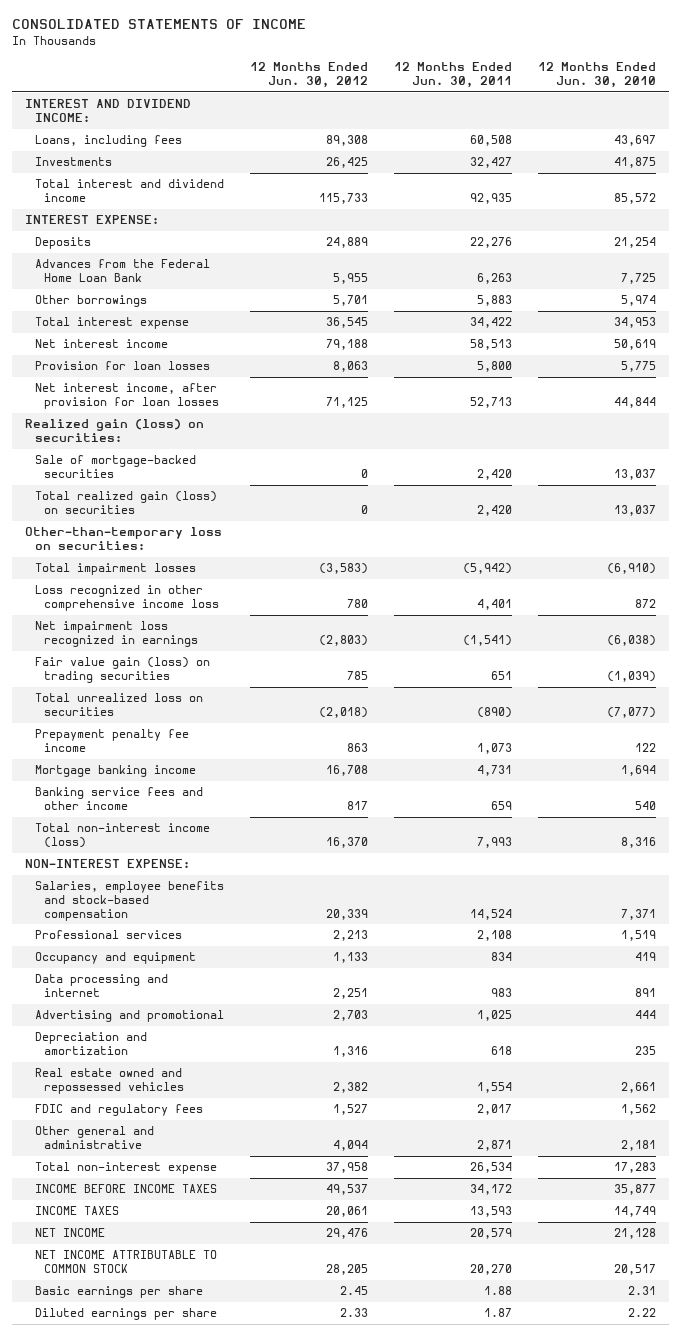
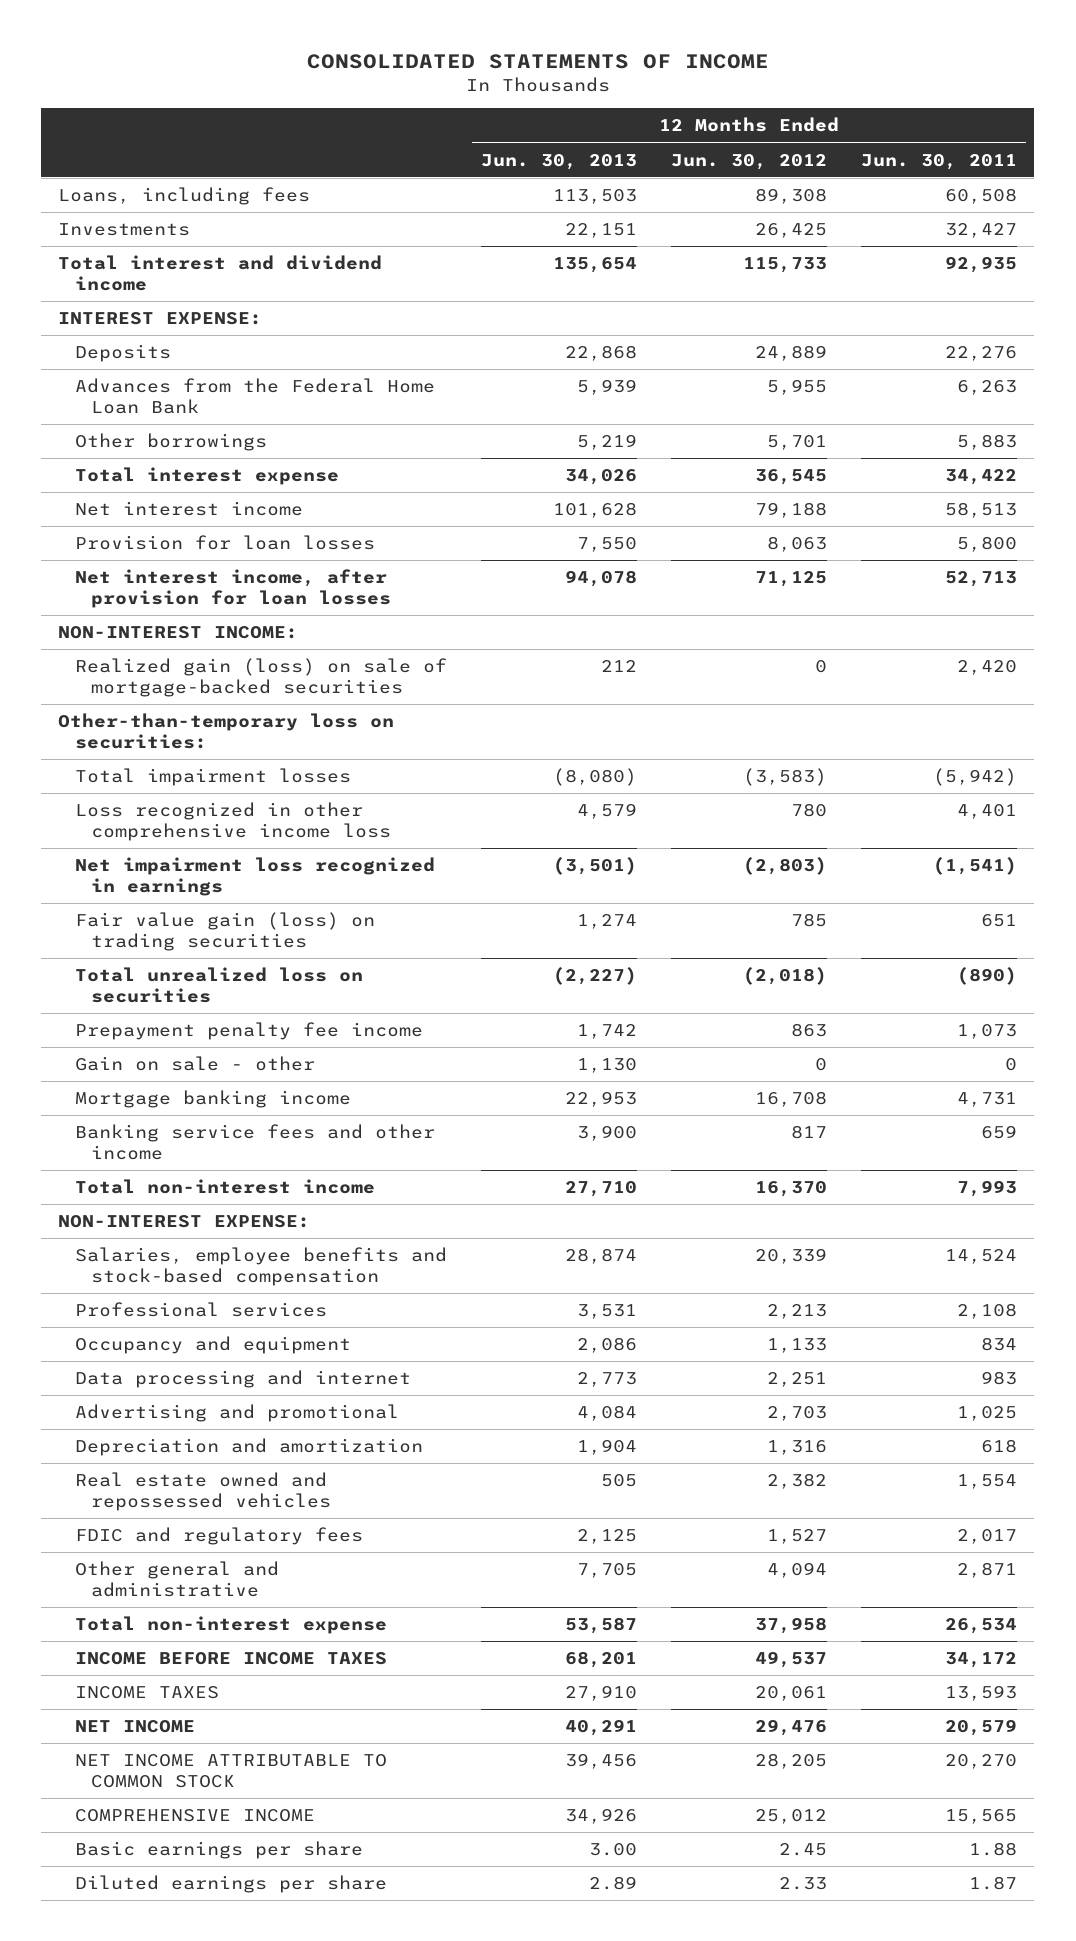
[538,62,657,88] 12 Months Ended Jun. 30, 2010 -> none
none -> [480,153,637,170] Jun. 30, 2013
[24,99,191,122] INTEREST AND DIVIDEND INCOME: -> none
[24,419,204,442] Realized gain (loss) on securities: -> none
[34,491,217,514] Total realized gain (loss) on securities -> none
none -> [58,626,299,640] NON-INTEREST INCOME:
[34,455,196,478] Sale of mortgage-backed securities -> [74,658,447,698] Realized gain (loss) on sale of mortgage-backed securities
none -> [74,1056,315,1072] Gain on sale - other
[34,823,210,848] Total non-interest income (loss) -> [74,1179,375,1195] Total non-interest income
none -> [74,1809,315,1823] COMPREHENSIVE INCOME

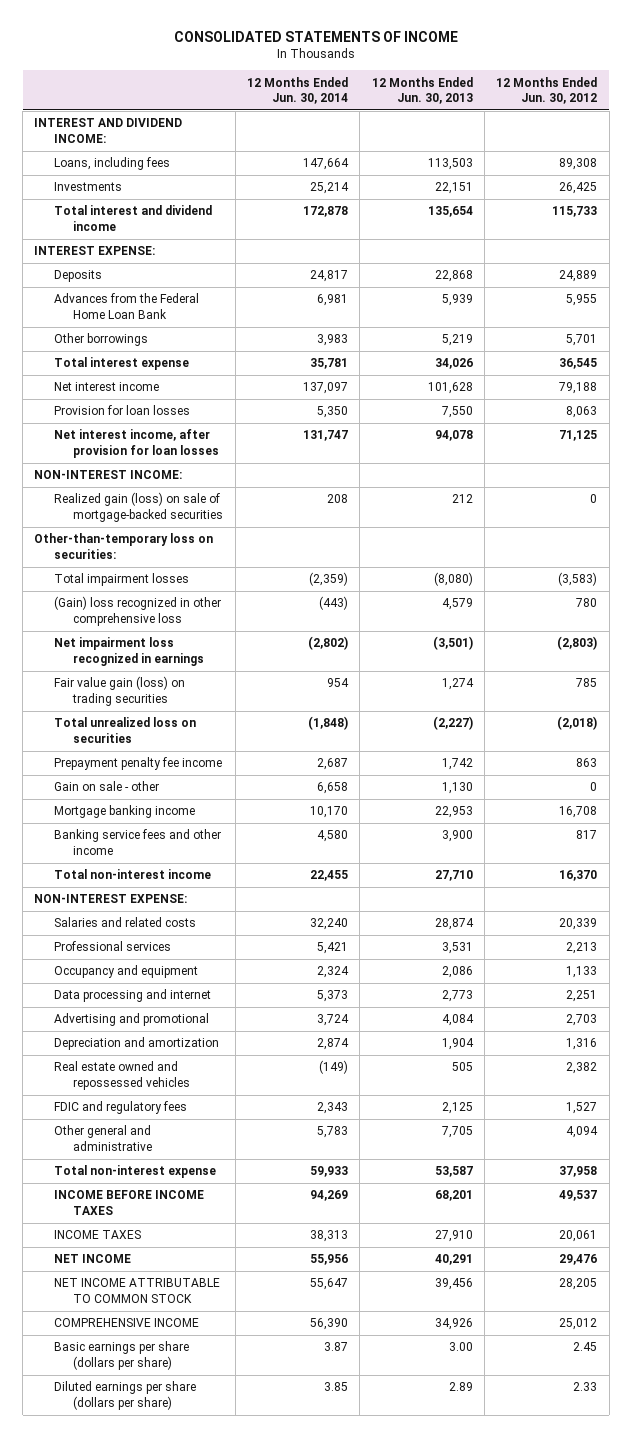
[861,153,1018,170] Jun. 30, 2011 -> none
none -> [246,76,348,105] 12 Months Ended Jun. 30, 2014
none -> [34,118,183,143] INTEREST AND DIVIDEND INCOME:
[74,802,391,842] Loss recognized in other comprehensive income loss -> [53,596,221,626] (Gain) loss recognized in other comprehensive loss
[74,1247,447,1287] Salaries, employee benefits and stock-based compensation -> [53,917,196,928] Salaries and related costs
[74,1841,363,1860] Basic earnings per share -> [53,1341,189,1370] Basic earnings per share (dollars per share)
[74,1875,387,1894] Diluted earnings per share -> [53,1381,196,1410] Diluted earnings per share (dollars per share)

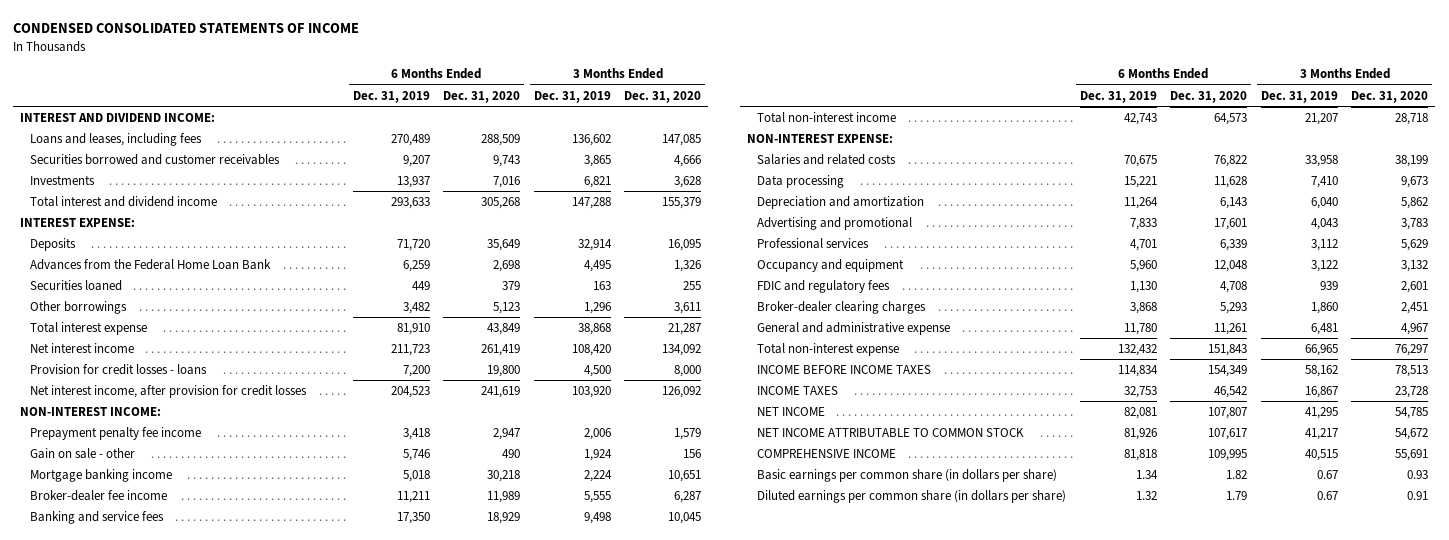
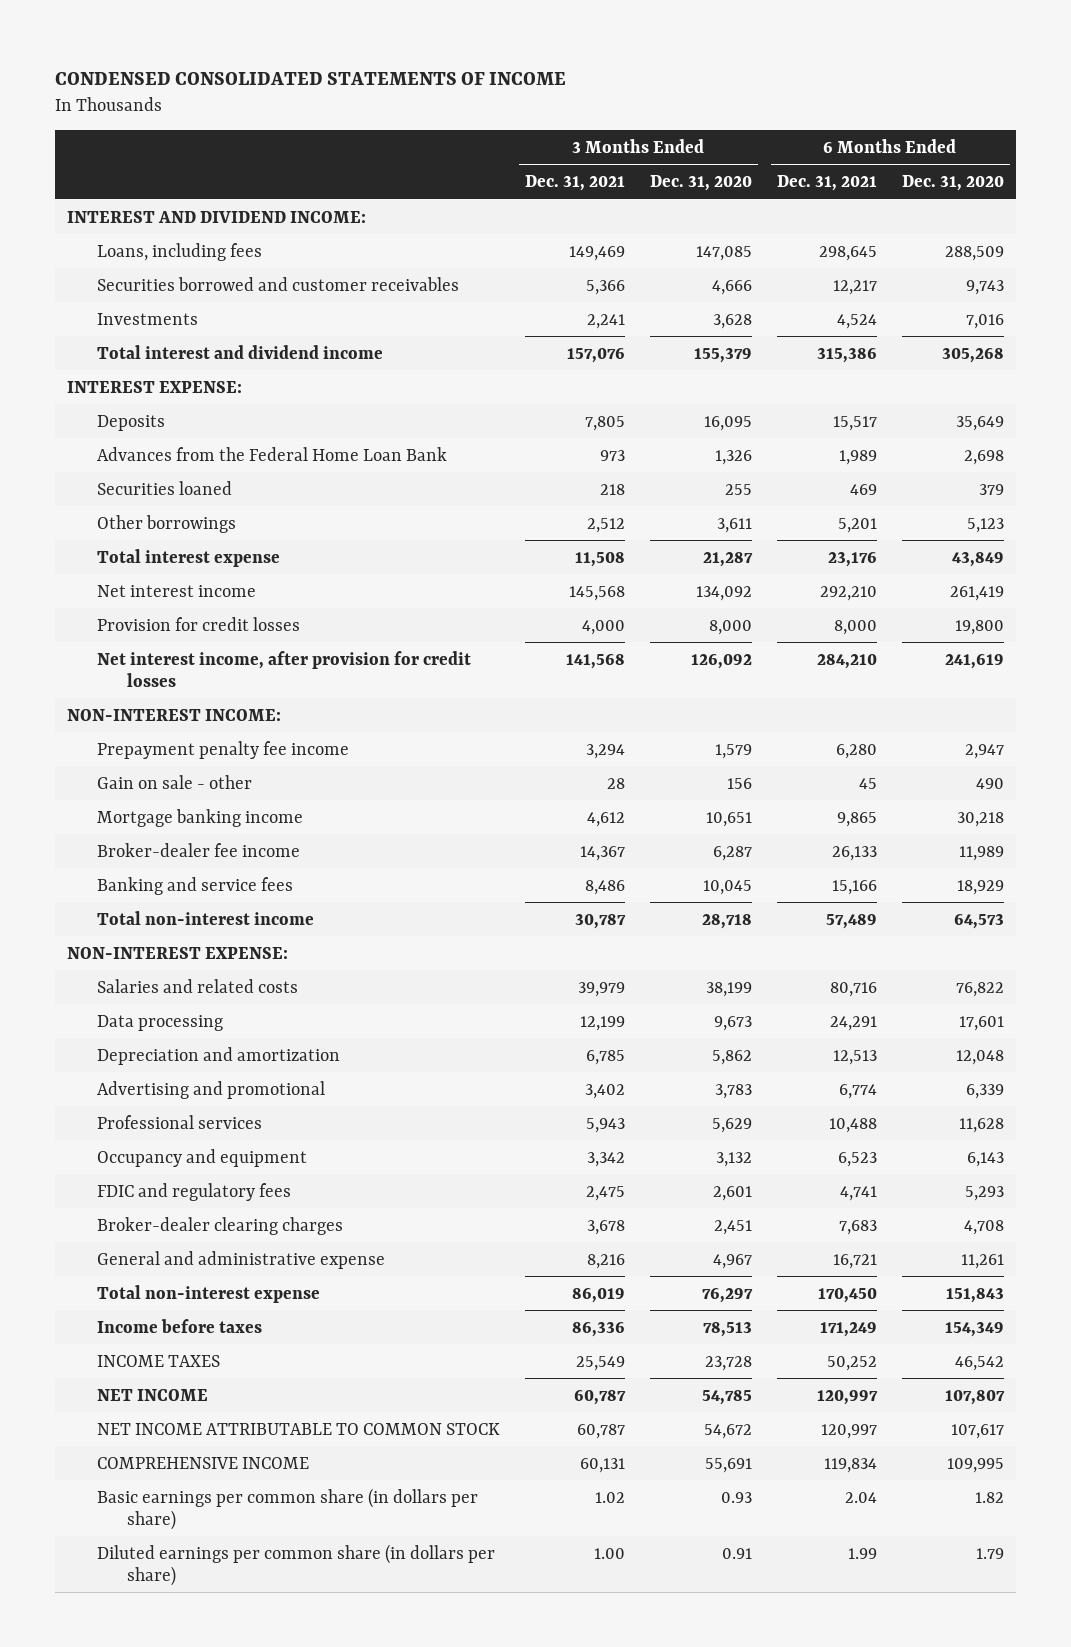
[352,90,430,103] Dec. 31, 2019 -> none
[533,90,611,103] Dec. 31, 2019 -> none
none -> [525,175,626,192] Dec. 31, 2021
none -> [776,175,877,192] Dec. 31, 2021
[30,132,203,146] Loans and leases, including fees -> [97,242,263,261] Loans, including fees
[30,363,208,375] Provision for credit losses - loans -> [97,616,301,631] Provision for credit losses
[1214,175,1248,188] 11,628 -> [958,1015,1004,1031] 17,601
[1220,196,1248,209] 6,143 -> [955,1049,1004,1065] 12,048
[1214,217,1248,230] 17,601 -> [965,1083,1004,1099] 6,339
[1220,238,1248,251] 6,339 -> [958,1117,1004,1133] 11,628
[1214,259,1248,272] 12,048 -> [966,1151,1004,1167] 6,143
[1220,280,1248,293] 4,708 -> [964,1185,1004,1201] 5,293
[1220,301,1248,314] 5,293 -> [963,1219,1004,1235] 4,708
[757,364,932,374] INCOME BEFORE INCOME TAXES -> [97,1318,263,1333] Income before taxes

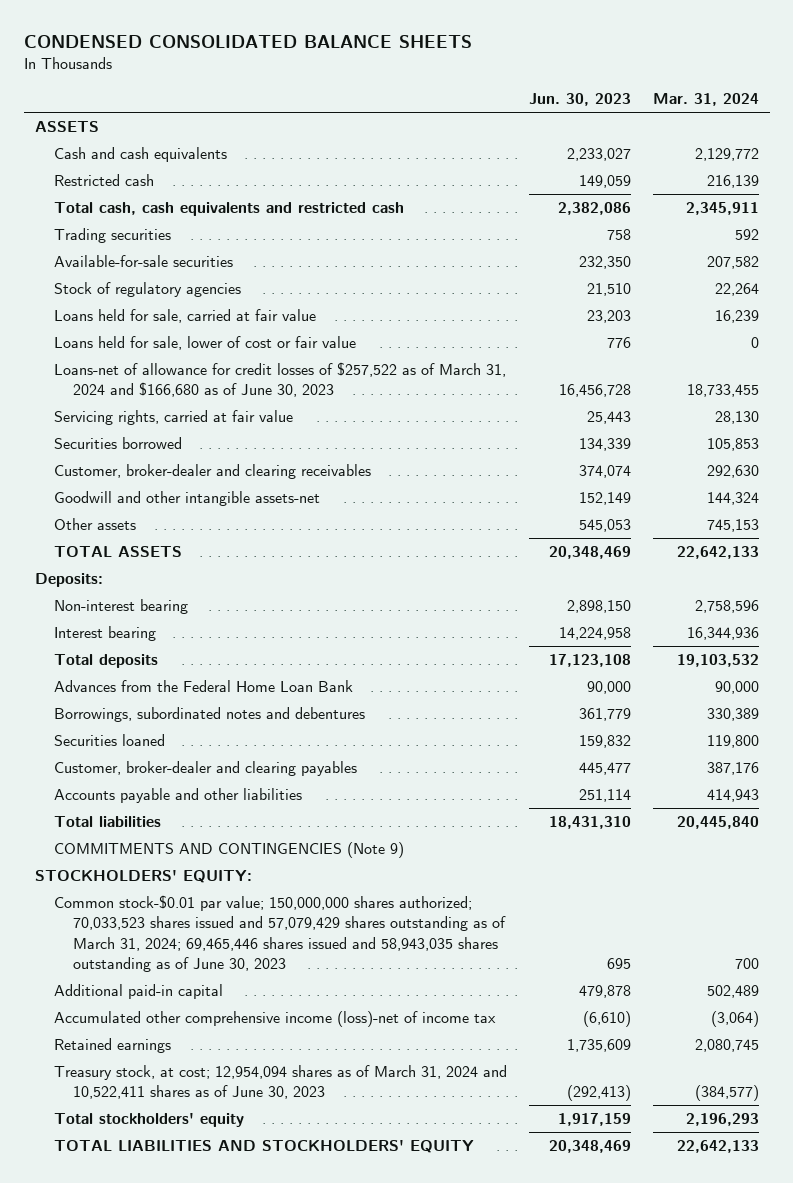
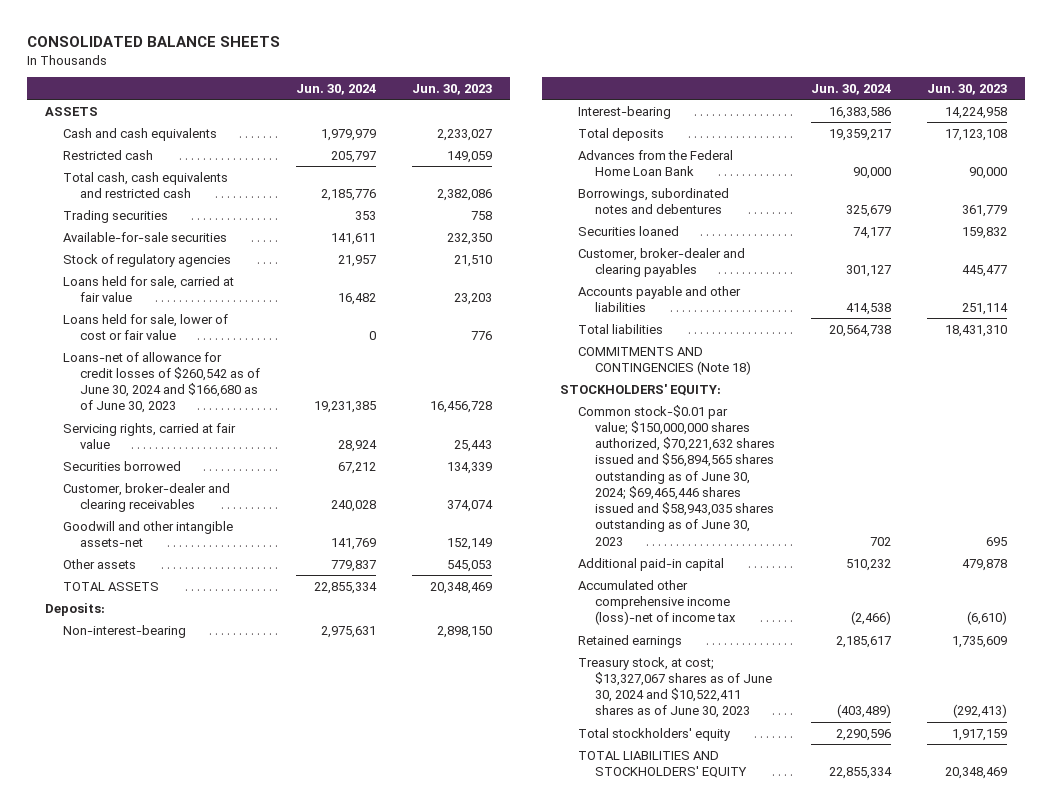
[23,35,472,49] CONDENSED CONSOLIDATED BALANCE SHEETS -> [27,36,281,48] CONSOLIDATED BALANCE SHEETS
[652,93,759,107] Mar. 31, 2024 -> none
none -> [296,83,377,95] Jun. 30, 2024
[53,361,506,398] Loans-net of allowance for credit losses of $257,522 as of March 31, 2024 and $166,680 as of June 30, 2023 -> [62,351,261,414] Loans-net of allowance for credit losses of $260,542 as of June 30, 2024 and $166,680 as of June 30, 2023
[53,598,188,614] Non-interest bearing -> [62,624,186,638] Non-interest-bearing
[53,625,156,641] Interest bearing -> [577,105,671,119] Interest-bearing
[53,841,404,858] COMMITMENTS AND CONTINGENCIES (Note 9) -> [577,346,752,375] COMMITMENTS AND CONTINGENCIES (Note 18)
[53,894,506,973] Common stock-$0.01 par value; 150,000,000 shares authorized; 70,033,523 shares issued and 57,079,429 shares outstanding as of March 31, 2024; 69,465,446 shares issued and 58,943,035 shares outstanding as of June 30, 2023 -> [577,404,776,546] Common stock-$0.01 par value; $150,000,000 shares authorized, $70,221,632 shares issued and $56,894,565 shares outstanding as of June 30, 2024; $69,465,446 shares issued and $58,943,035 shares outstanding as of June 30, 2023
[53,1064,507,1100] Treasury stock, at cost; 12,954,094 shares as of March 31, 2024 and 10,522,411 shares as of June 30, 2023 -> [577,656,773,719] Treasury stock, at cost; $13,327,067 shares as of June 30, 2024 and $10,522,411 shares as of June 30, 2023

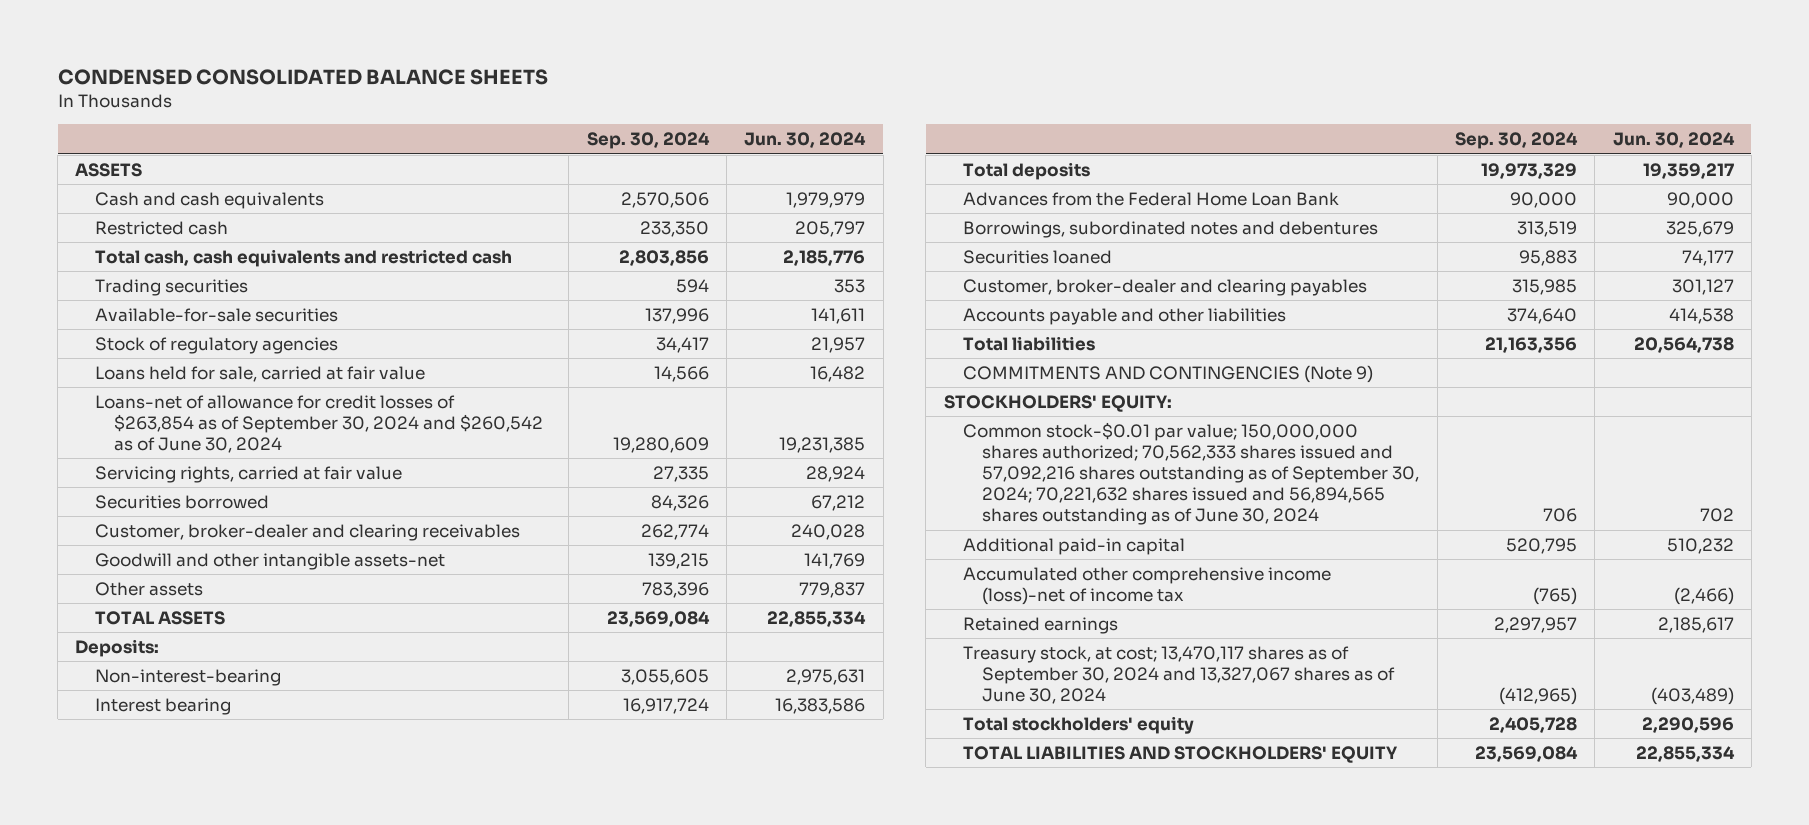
[27,36,281,48] CONSOLIDATED BALANCE SHEETS -> [57,69,548,86] CONDENSED CONSOLIDATED BALANCE SHEETS
[412,83,493,95] Jun. 30, 2023 -> none
none -> [586,132,710,150] Sep. 30, 2024
[62,313,228,340] Loans held for sale, lower of cost or fair value -> none
[62,351,261,414] Loans-net of allowance for credit losses of $260,542 as of June 30, 2024 and $166,680 as of June 30, 2023 -> [94,394,544,454] Loans-net of allowance for credit losses of $263,854 as of September 30, 2024 and $260,542 as of June 30, 2024
[577,105,671,119] Interest-bearing -> [94,697,231,715] Interest bearing
[577,346,752,375] COMMITMENTS AND CONTINGENCIES (Note 18) -> [963,364,1374,383] COMMITMENTS AND CONTINGENCIES (Note 9)
[577,404,776,546] Common stock-$0.01 par value; $150,000,000 shares authorized, $70,221,632 shares issued and $56,894,565 shares outstanding as of June 30, 2024; $69,465,446 shares issued and $58,943,035 shares outstanding as of June 30, 2023 -> [963,421,1420,526] Common stock-$0.01 par value; 150,000,000 shares authorized; 70,562,333 shares issued and 57,092,216 shares outstanding as of September 30, 2024; 70,221,632 shares issued and 56,894,565 shares outstanding as of June 30, 2024
[577,656,773,719] Treasury stock, at cost; $13,327,067 shares as of June 30, 2024 and $10,522,411 shares as of June 30, 2023 -> [963,645,1396,705] Treasury stock, at cost; 13,470,117 shares as of September 30, 2024 and 13,327,067 shares as of June 30, 2024

